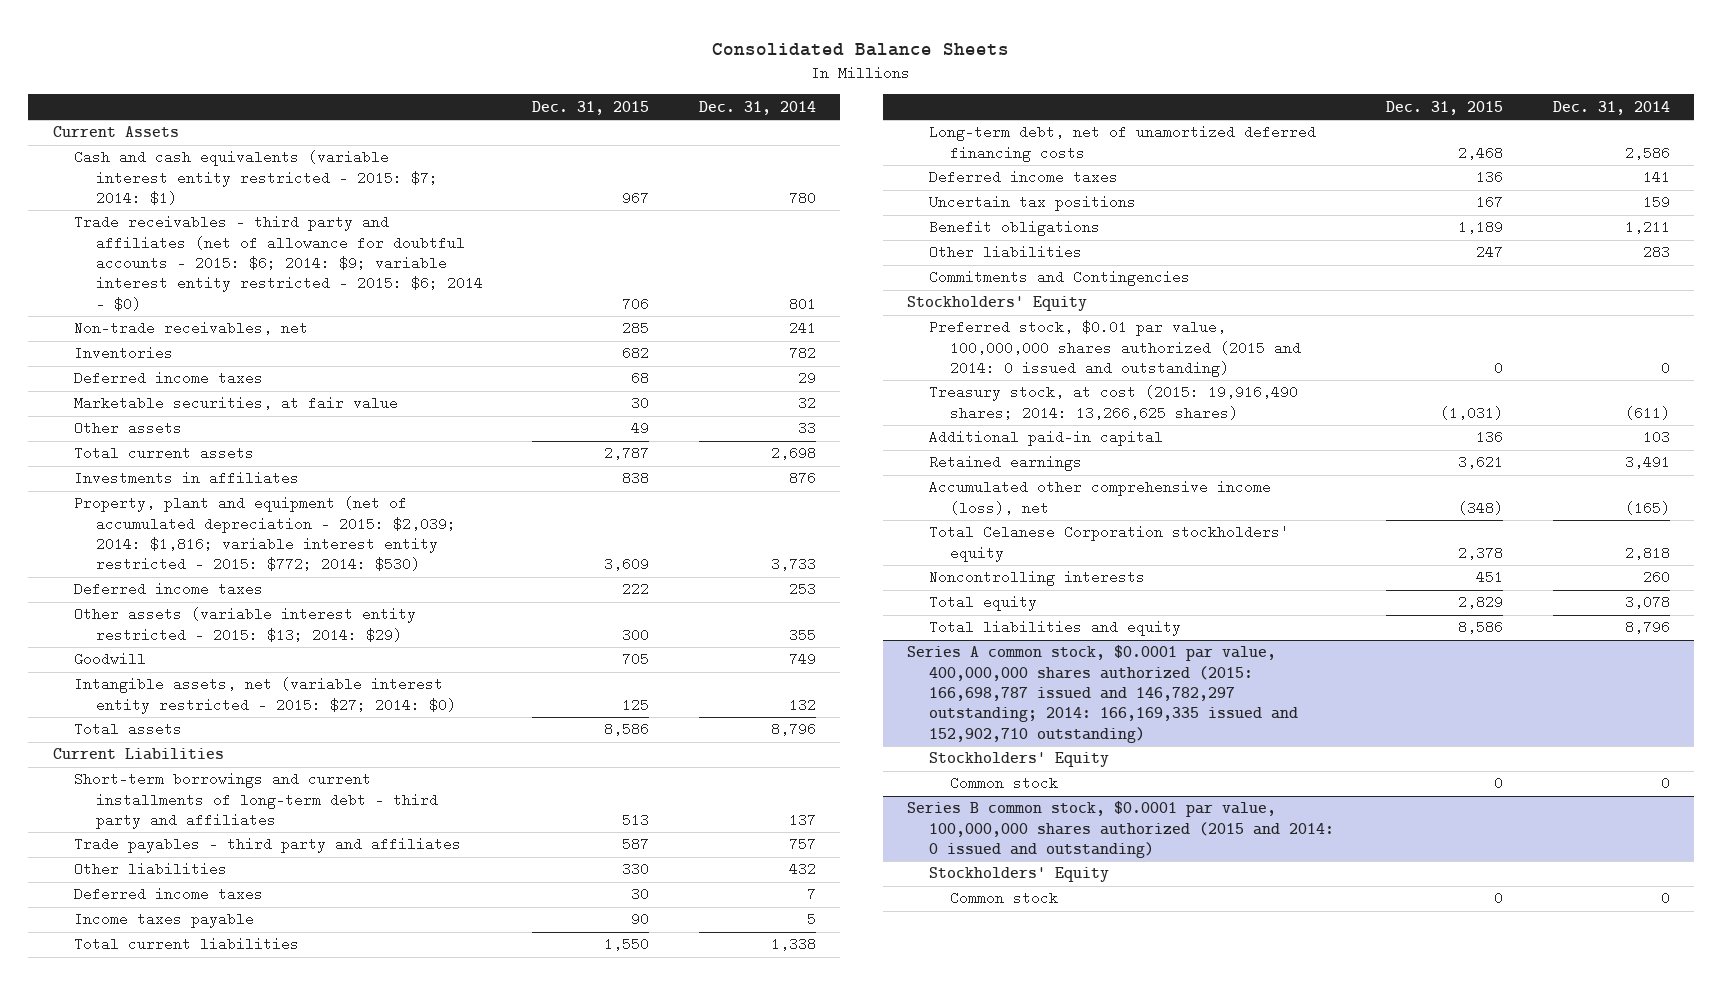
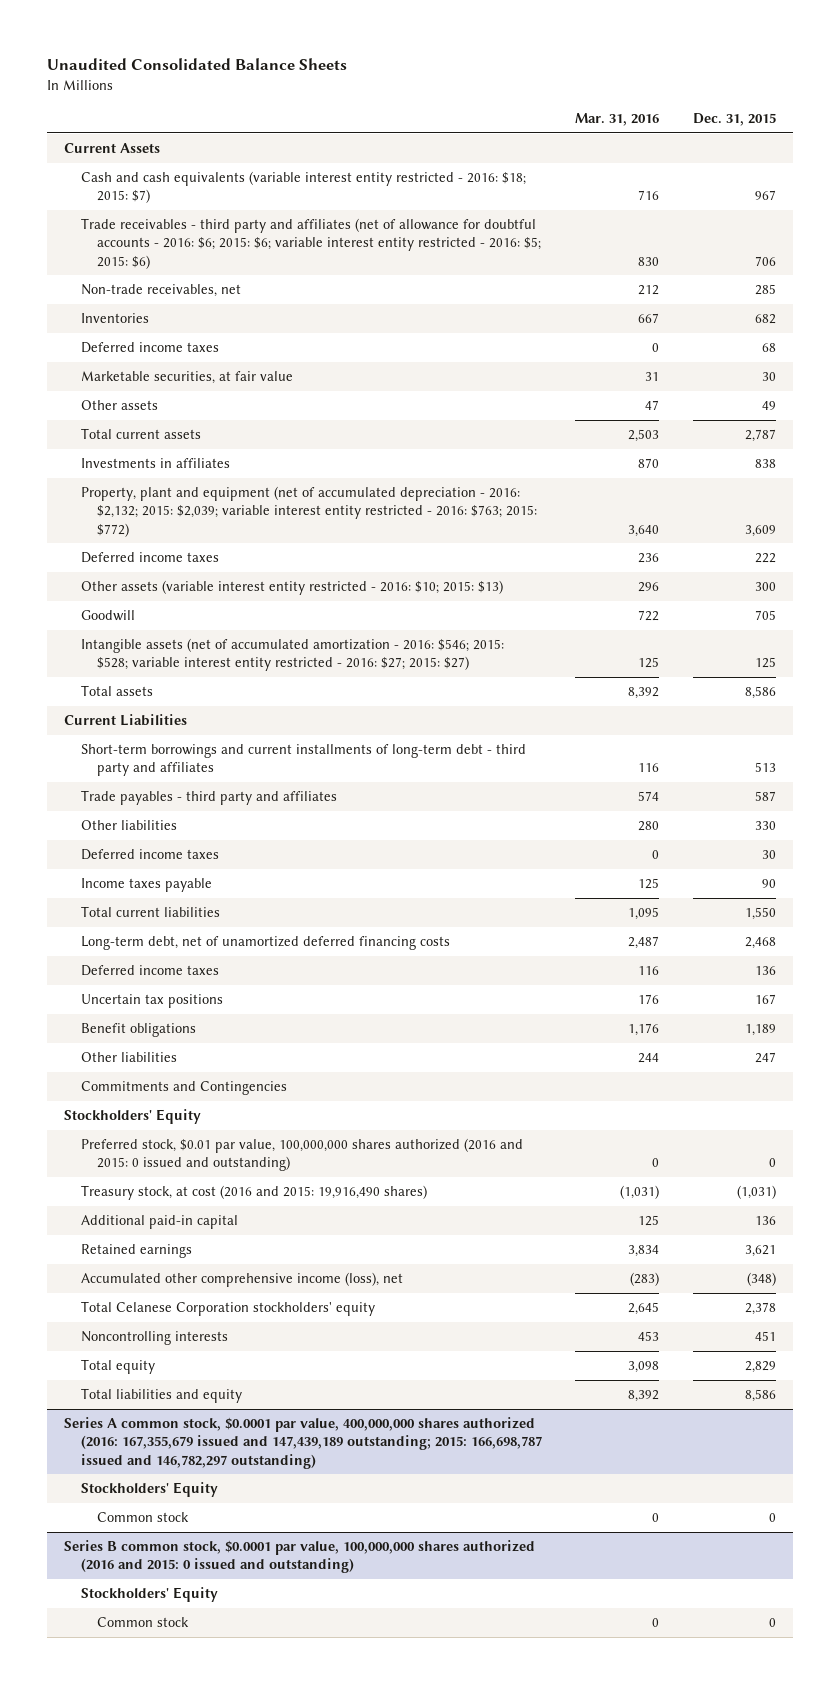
[712,42,1010,56] Consolidated Balance Sheets -> [47,57,348,70] Unaudited Consolidated Balance Sheets
[698,100,816,115] Dec. 31, 2014 -> none
none -> [575,113,660,127] Mar. 31, 2016
[74,150,438,206] Cash and cash equivalents (variable interest entity restricted - 2015: $7; 2014: $1) -> [80,171,526,204] Cash and cash equivalents (variable interest entity restricted - 2016: $18; 2015: $7)
[74,215,483,311] Trade receivables - third party and affiliates (net of allowance for doubtful accounts - 2015: $6; 2014: $9; variable interest entity restricted - 2015: $6; 2014 - $0) -> [80,218,542,269] Trade receivables - third party and affiliates (net of allowance for doubtful accounts - 2016: $6; 2015: $6; variable interest entity restricted - 2016: $5; 2015: $6)
[74,496,456,572] Property, plant and equipment (net of accumulated depreciation - 2015: $2,039; 2014: $1,816; variable interest entity restricted - 2015: $772; 2014: $530) -> [80,486,538,537] Property, plant and equipment (net of accumulated depreciation - 2016: $2,132; 2015: $2,039; variable interest entity restricted - 2016: $763; 2015: $772)
[74,607,417,642] Other assets (variable interest entity restricted - 2015: $13; 2014: $29) -> [80,580,503,596] Other assets (variable interest entity restricted - 2016: $10; 2015: $13)
[74,677,456,714] Intangible assets, net (variable interest entity restricted - 2015: $27; 2014: $0) -> [80,638,504,672] Intangible assets (net of accumulated amortization - 2016: $546; 2015: $528; variable interest entity restricted - 2016: $27; 2015: $27)
[928,320,1301,378] Preferred stock, $0.01 par value, 100,000,000 shares authorized (2015 and 2014: 0 issued and outstanding) -> [80,1138,523,1172] Preferred stock, $0.01 par value, 100,000,000 shares authorized (2016 and 2015: 0 issued and outstanding)
[928,385,1298,420] Treasury stock, at cost (2015: 19,916,490 shares; 2014: 13,266,625 shares) -> [80,1185,427,1201] Treasury stock, at cost (2016 and 2015: 19,916,490 shares)
[907,645,1298,743] Series A common stock, $0.0001 par value, 400,000,000 shares authorized (2015: 166,698,787 issued and 146,782,297 outstanding; 2014: 166,169,335 issued and 152,902,710 outstanding) -> [64,1417,542,1469] Series A common stock, $0.0001 par value, 400,000,000 shares authorized (2016: 167,355,679 issued and 147,439,189 outstanding; 2015: 166,698,787 issued and 146,782,297 outstanding)
[907,801,1334,859] Series B common stock, $0.0001 par value, 100,000,000 shares authorized (2015 and 2014: 0 issued and outstanding) -> [64,1540,536,1574] Series B common stock, $0.0001 par value, 100,000,000 shares authorized (2016 and 2015: 0 issued and outstanding)

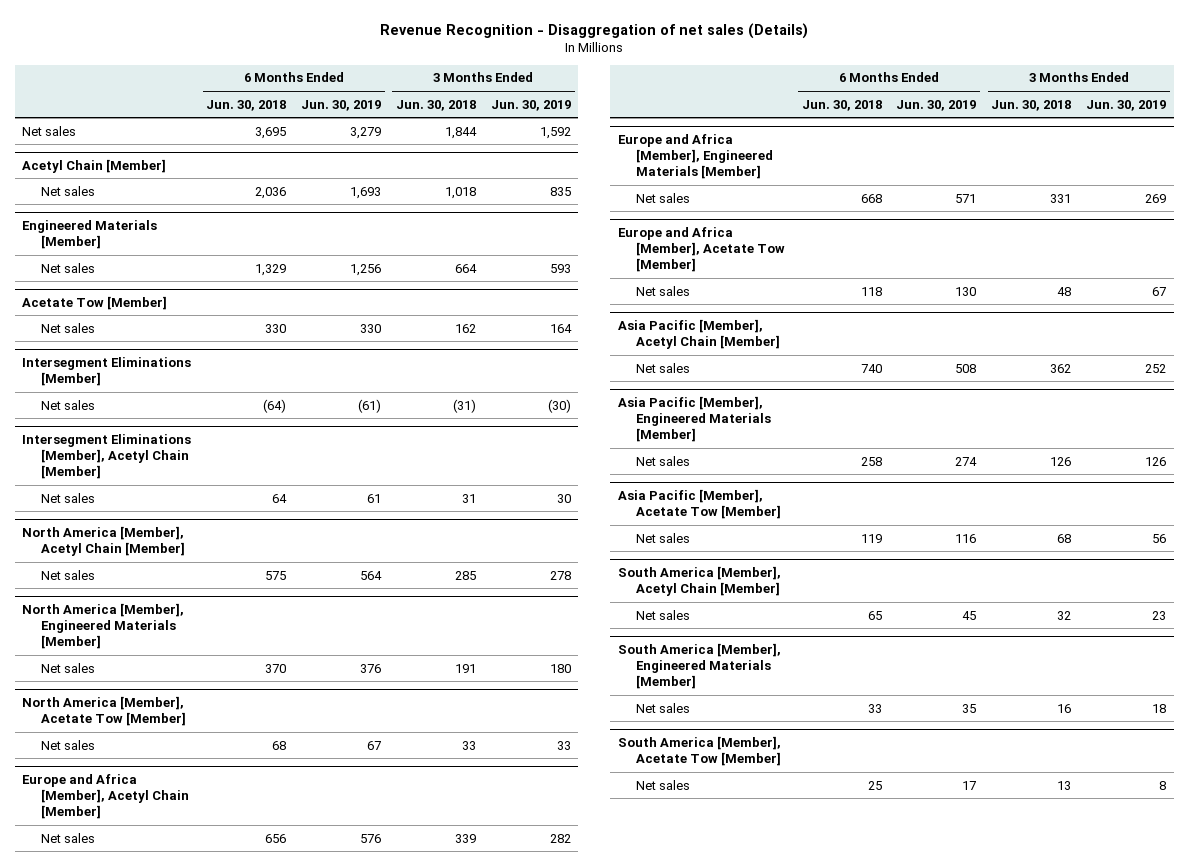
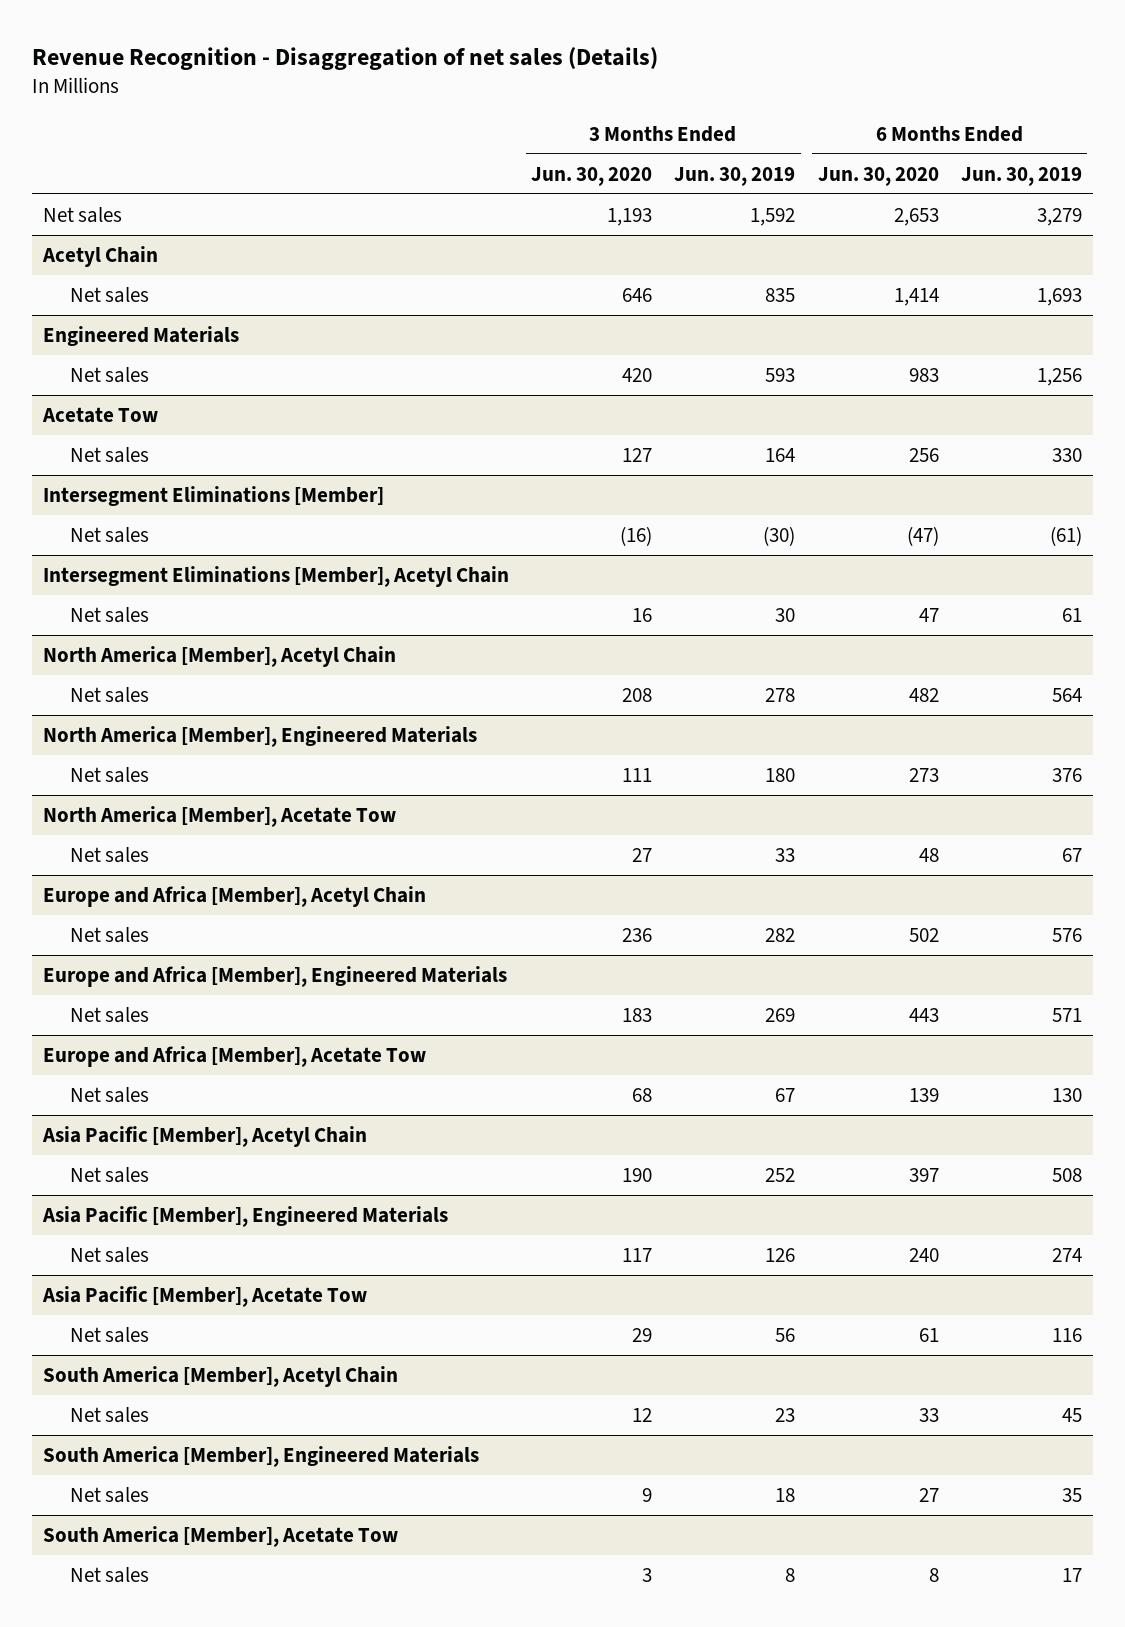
[206,99,287,111] Jun. 30, 2018 -> none
[396,99,477,111] Jun. 30, 2018 -> none
none -> [531,166,653,186] Jun. 30, 2020
none -> [817,166,939,186] Jun. 30, 2020
[22,158,167,173] Acetyl Chain [Member] -> [42,245,159,267] Acetyl Chain
[22,219,158,249] Engineered Materials [Member] -> [43,325,240,346] Engineered Materials
[22,295,168,310] Acetate Tow [Member] -> [42,406,159,423] Acetate Tow
[22,433,192,480] Intersegment Eliminations [Member], Acetyl Chain [Member] -> [43,565,510,587] Intersegment Eliminations [Member], Acetyl Chain
[22,525,186,556] North America [Member], Acetyl Chain [Member] -> [43,645,397,667] North America [Member], Acetyl Chain
[22,602,185,650] North America [Member], Engineered Materials [Member] -> [43,725,478,747] North America [Member], Engineered Materials
[22,695,187,726] North America [Member], Acetate Tow [Member] -> [43,805,397,827] North America [Member], Acetate Tow
[22,773,190,820] Europe and Africa [Member], Acetyl Chain [Member] -> [43,885,427,907] Europe and Africa [Member], Acetyl Chain
[617,133,774,180] Europe and Africa [Member], Engineered Materials [Member] -> [43,965,508,987] Europe and Africa [Member], Engineered Materials
[617,226,786,273] Europe and Africa [Member], Acetate Tow [Member] -> [43,1045,427,1067] Europe and Africa [Member], Acetate Tow
[617,318,781,349] Asia Pacific [Member], Acetyl Chain [Member] -> [42,1125,368,1147] Asia Pacific [Member], Acetyl Chain
[617,395,772,443] Asia Pacific [Member], Engineered Materials [Member] -> [42,1205,449,1227] Asia Pacific [Member], Engineered Materials
[617,488,782,519] Asia Pacific [Member], Acetate Tow [Member] -> [42,1285,368,1307] Asia Pacific [Member], Acetate Tow
[617,565,781,596] South America [Member], Acetyl Chain [Member] -> [43,1365,399,1387] South America [Member], Acetyl Chain
[617,642,781,690] South America [Member], Engineered Materials [Member] -> [43,1445,480,1467] South America [Member], Engineered Materials
[617,735,782,766] South America [Member], Acetate Tow [Member] -> [43,1525,399,1547] South America [Member], Acetate Tow

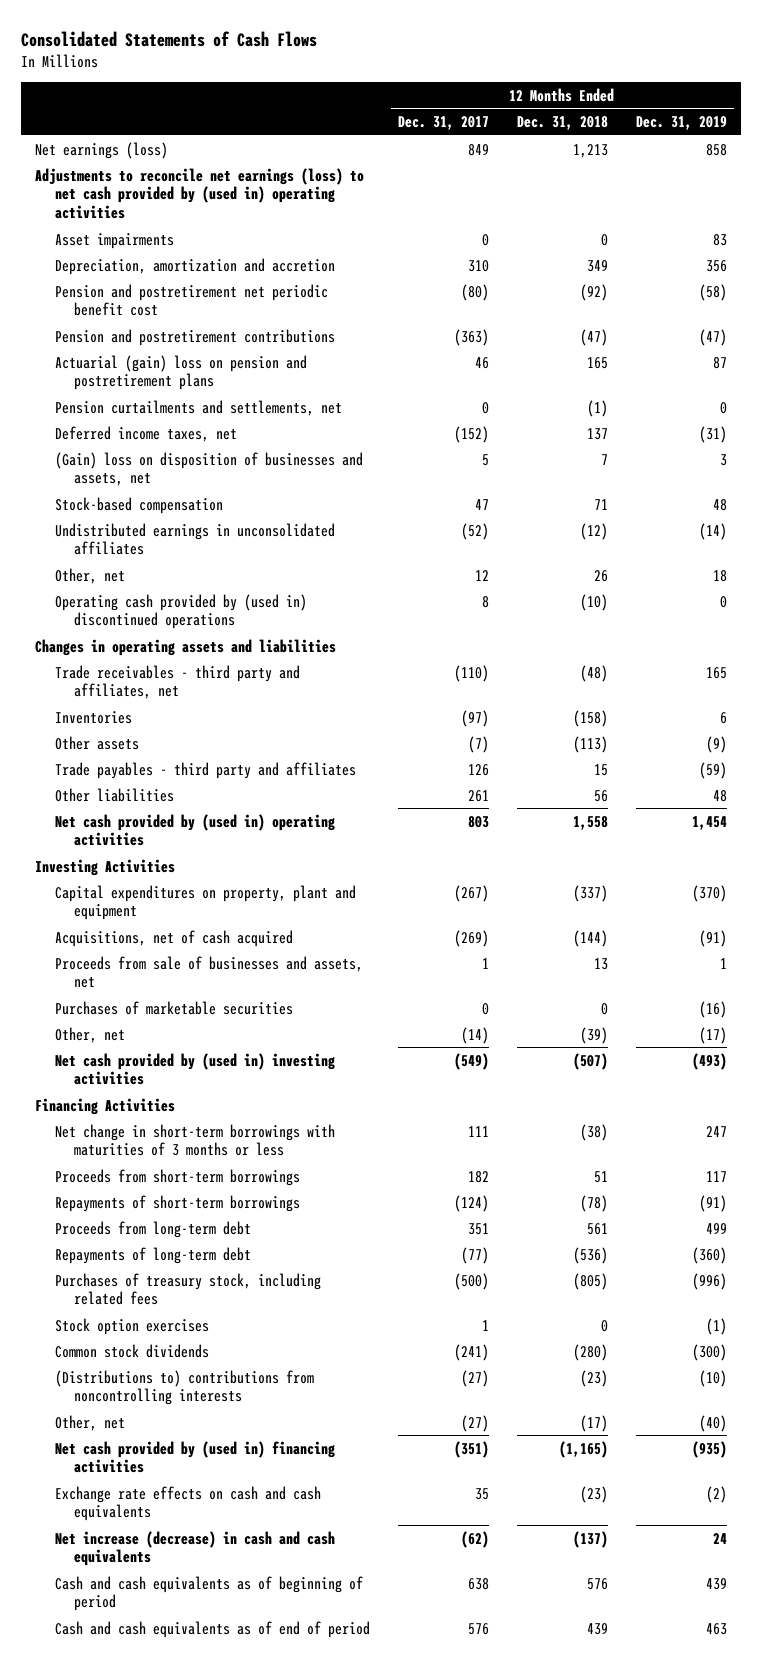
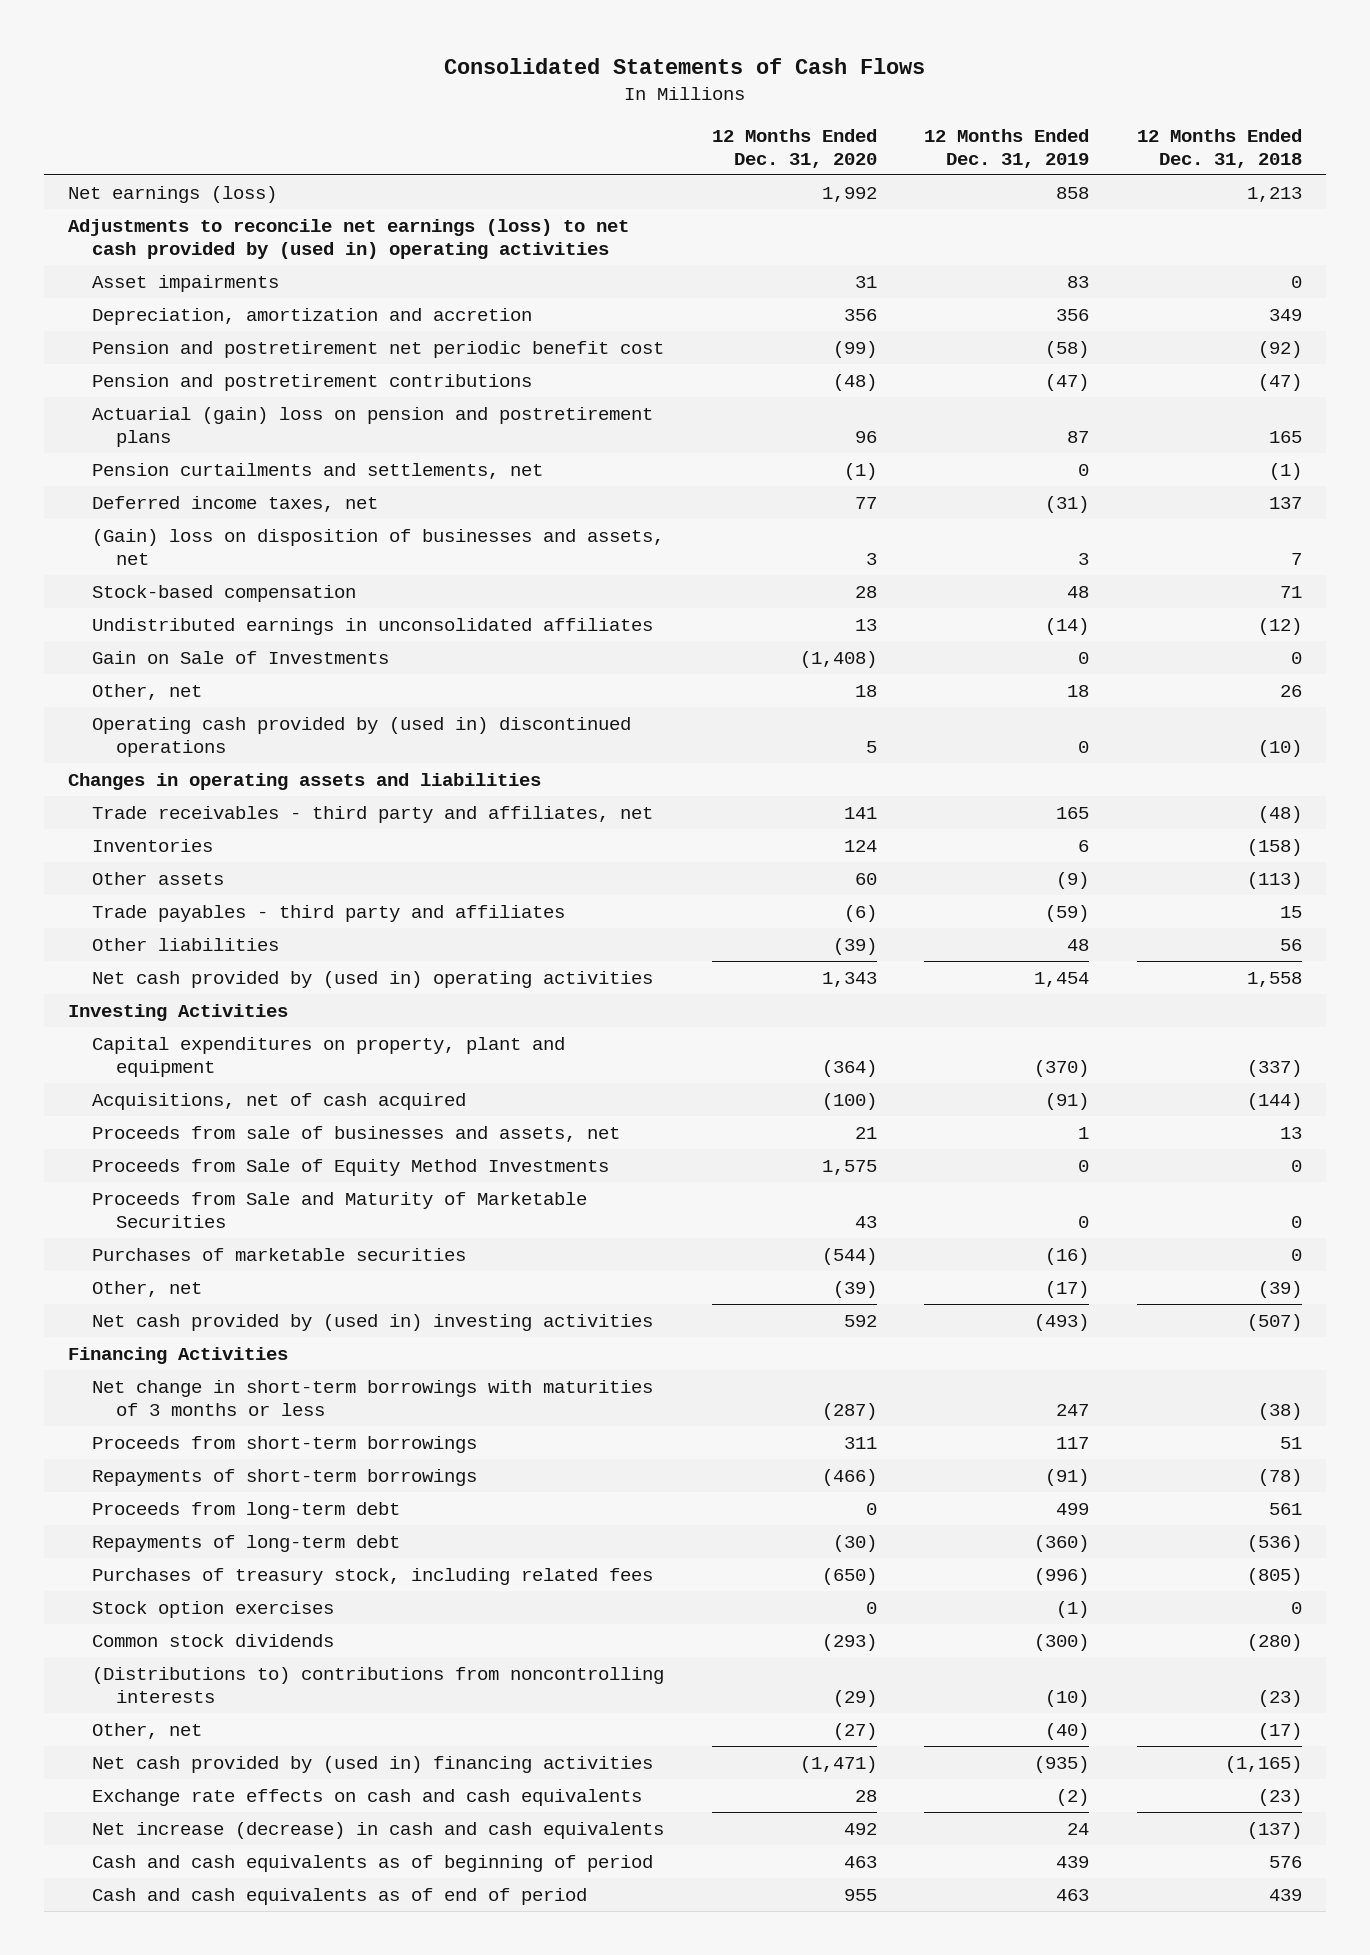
[397,116,489,131] Dec. 31, 2017 -> none
none -> [711,128,877,168] 12 Months Ended Dec. 31, 2020
none -> [91,650,389,664] Gain on Sale of Investments
none -> [91,1158,609,1176] Proceeds from Sale of Equity Method Investments
none -> [91,1191,587,1228] Proceeds from Sale and Maturity of Marketable Securities

